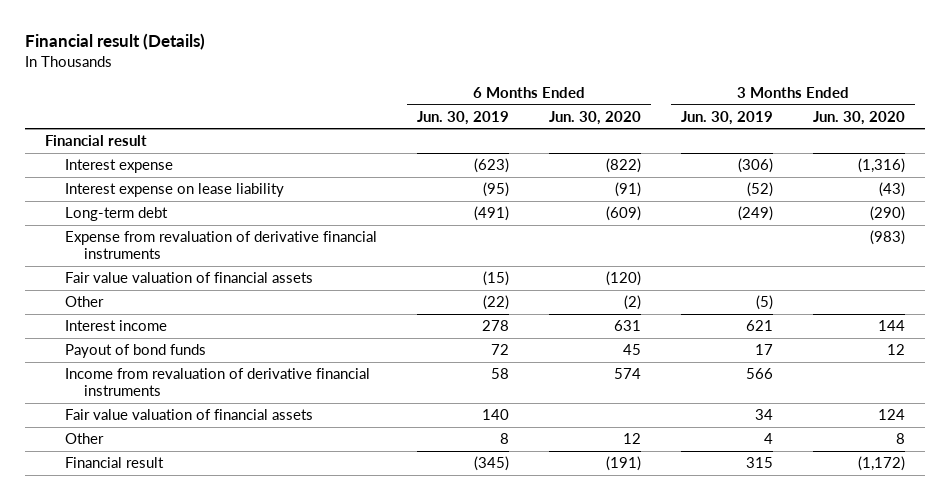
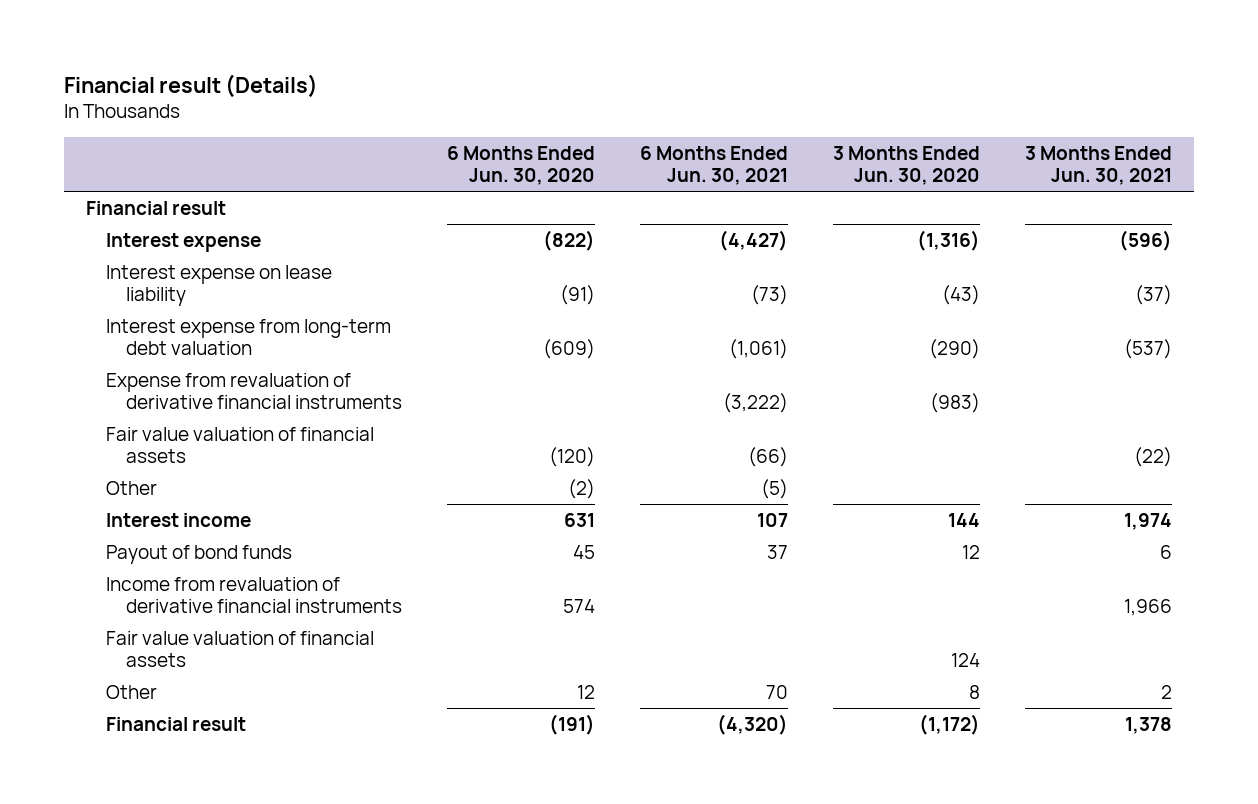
[416,110,509,125] Jun. 30, 2019 -> none
[681,110,774,125] Jun. 30, 2019 -> none
none -> [639,146,788,185] 6 Months Ended Jun. 30, 2021
none -> [1024,146,1172,185] 3 Months Ended Jun. 30, 2021
[64,206,168,221] Long-term debt -> [106,319,392,355] Interest expense from long-term debt valuation

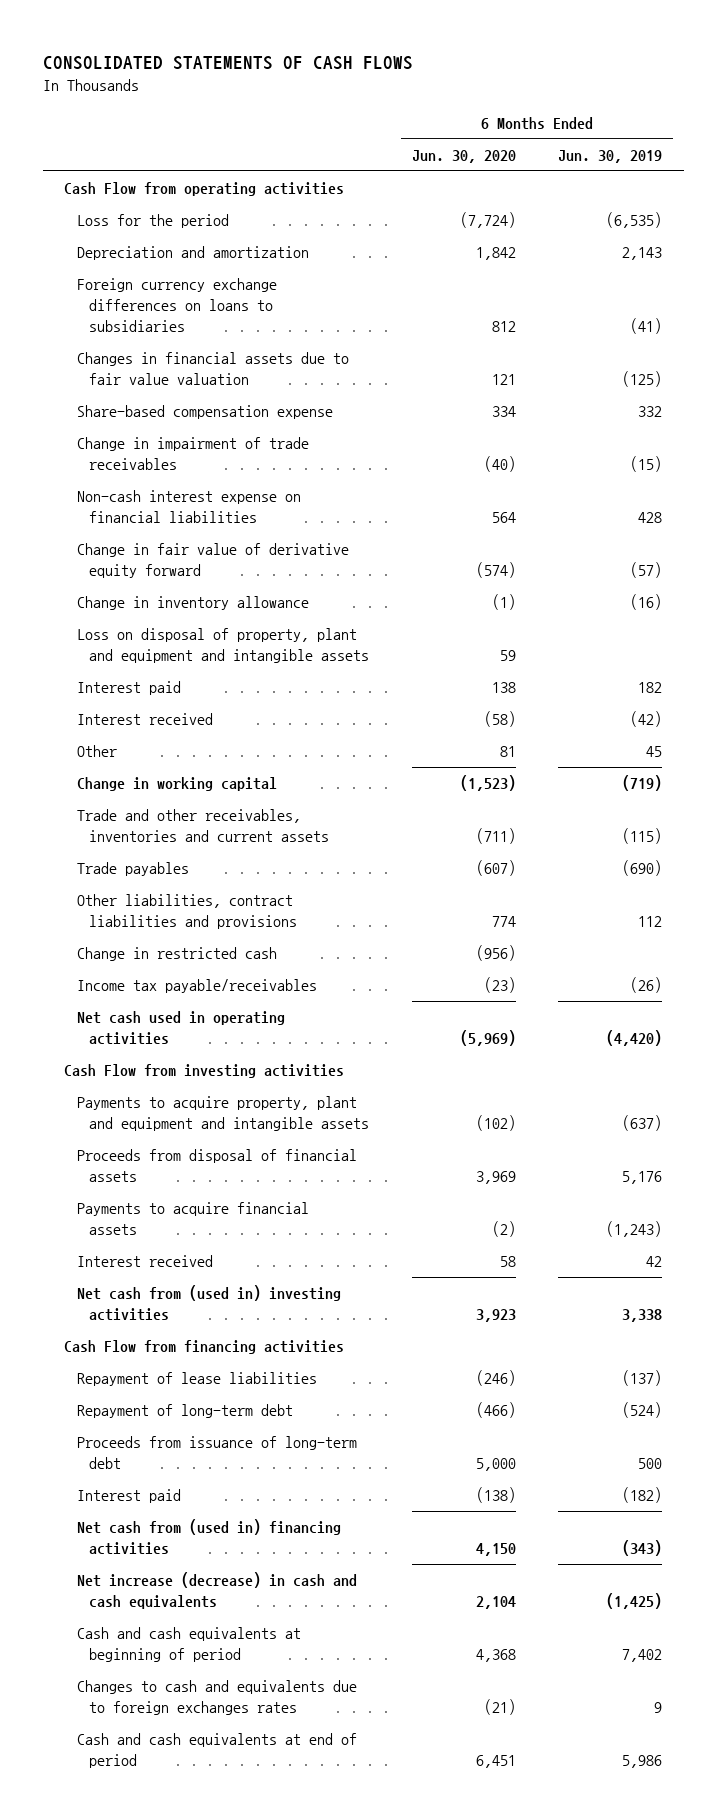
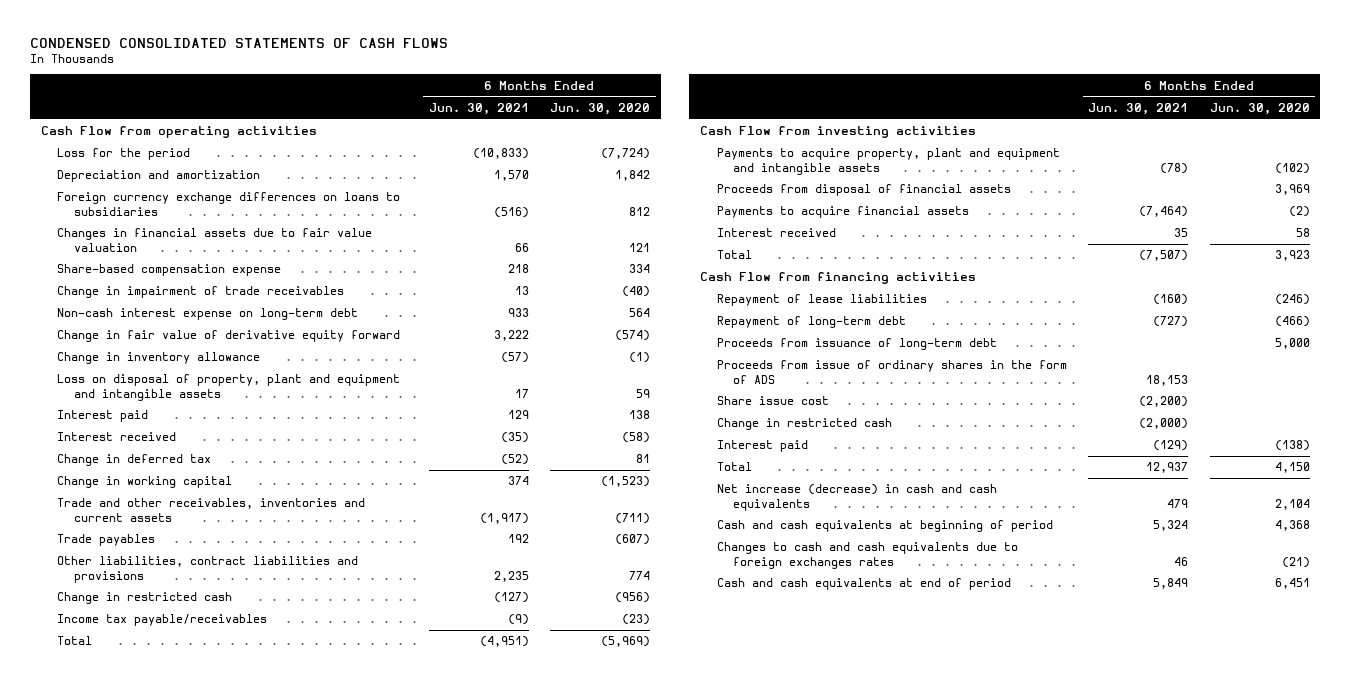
[42,56,413,71] CONSOLIDATED STATEMENTS OF CASH FLOWS -> [29,37,448,48] CONDENSED CONSOLIDATED STATEMENTS OF CASH FLOWS
[558,149,663,163] Jun. 30, 2019 -> none
none -> [428,102,529,115] Jun. 30, 2021
[76,490,301,523] Non-cash interest expense on financial liabilities -> [57,308,359,321] Non-cash interest expense on long-term debt
[76,745,117,758] Other -> [57,454,212,467] Change in deferred tax
[76,1011,285,1045] Net cash used in operating activities -> [57,636,93,646] Total
[76,1285,341,1321] Net cash from (used in) investing activities -> [716,250,752,260] Total
none -> [716,360,1067,384] Proceeds from issue of ordinary shares in the form of ADS
none -> [716,396,829,406] Share issue cost
none -> [716,418,892,431] Change in restricted cash
[76,1519,341,1555] Net cash from (used in) financing activities -> [716,462,752,472] Total
[76,1680,357,1715] Changes to cash and equivalents due to foreign exchanges rates -> [716,542,1018,569] Changes to cash and cash equivalents due to foreign exchanges rates

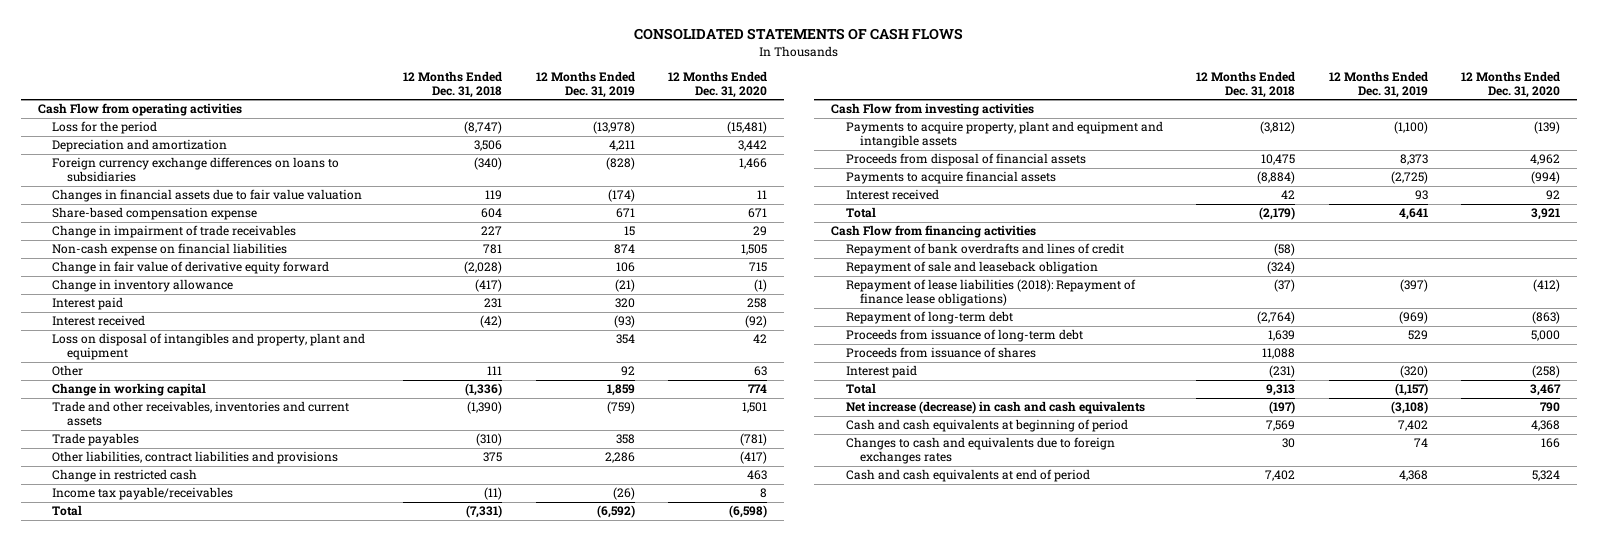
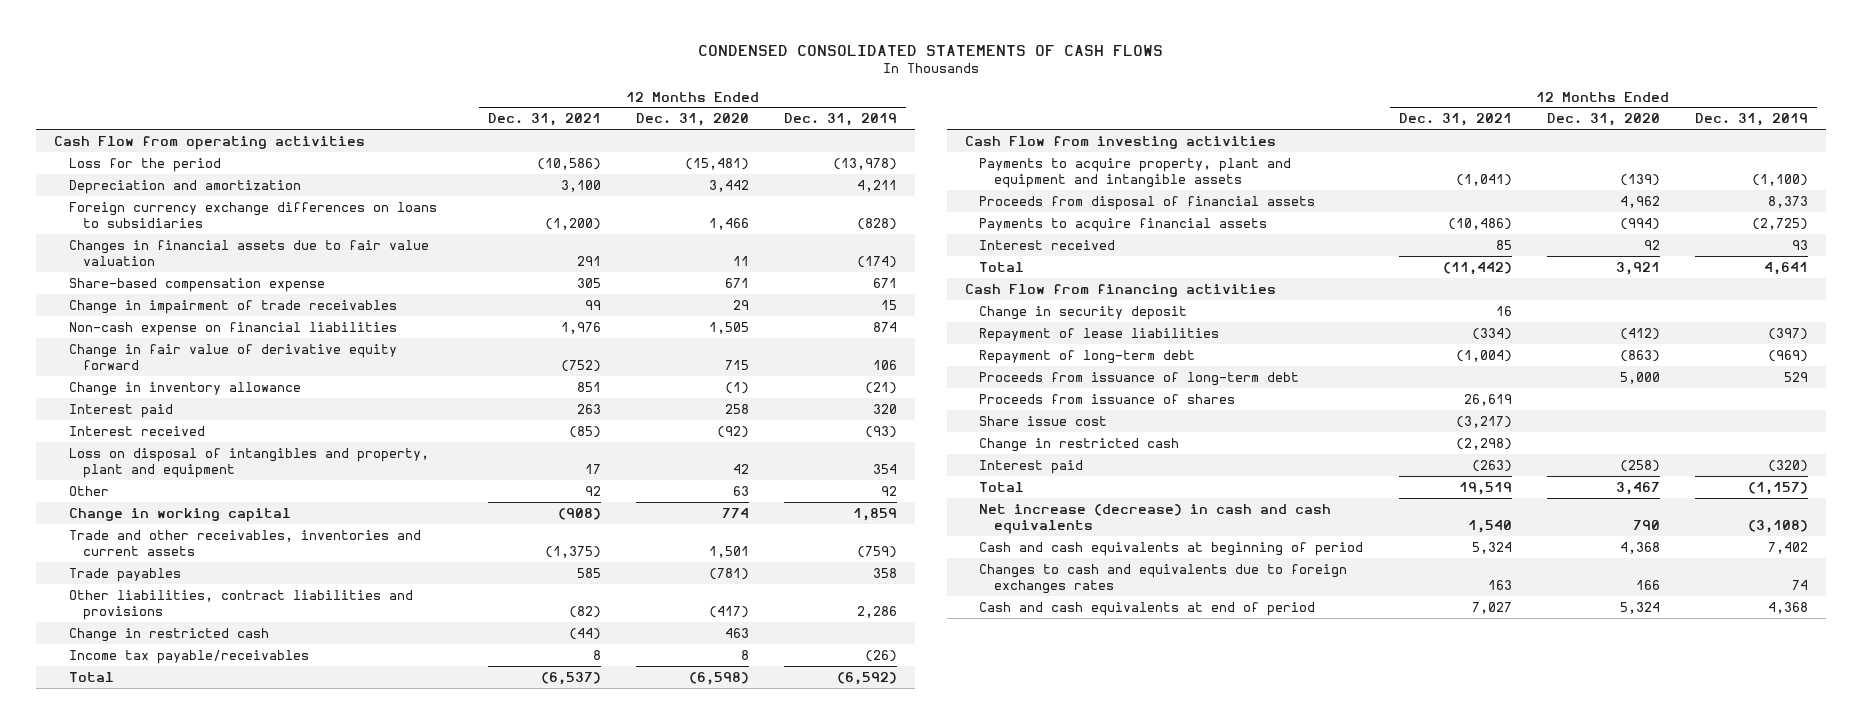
[633,28,963,41] CONSOLIDATED STATEMENTS OF CASH FLOWS -> [698,45,1164,57] CONDENSED CONSOLIDATED STATEMENTS OF CASH FLOWS
[402,70,502,98] 12 Months Ended Dec. 31, 2018 -> none
none -> [487,113,601,127] Dec. 31, 2021
[845,243,1124,257] Repayment of bank overdrafts and lines of credit -> none
[845,261,1098,275] Repayment of sale and leaseback obligation -> none
none -> [979,305,1188,320] Change in security deposit
[845,279,1136,307] Repayment of lease liabilities (2018): Repayment of finance lease obligations) -> [979,327,1220,342] Repayment of lease liabilities
none -> [979,415,1108,426] Share issue cost
none -> [979,437,1180,452] Change in restricted cash

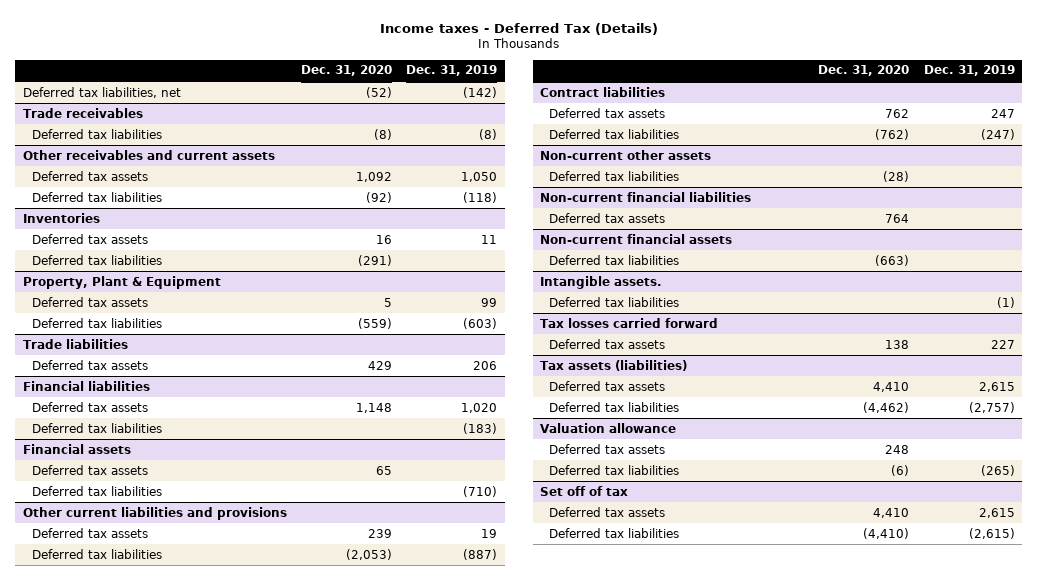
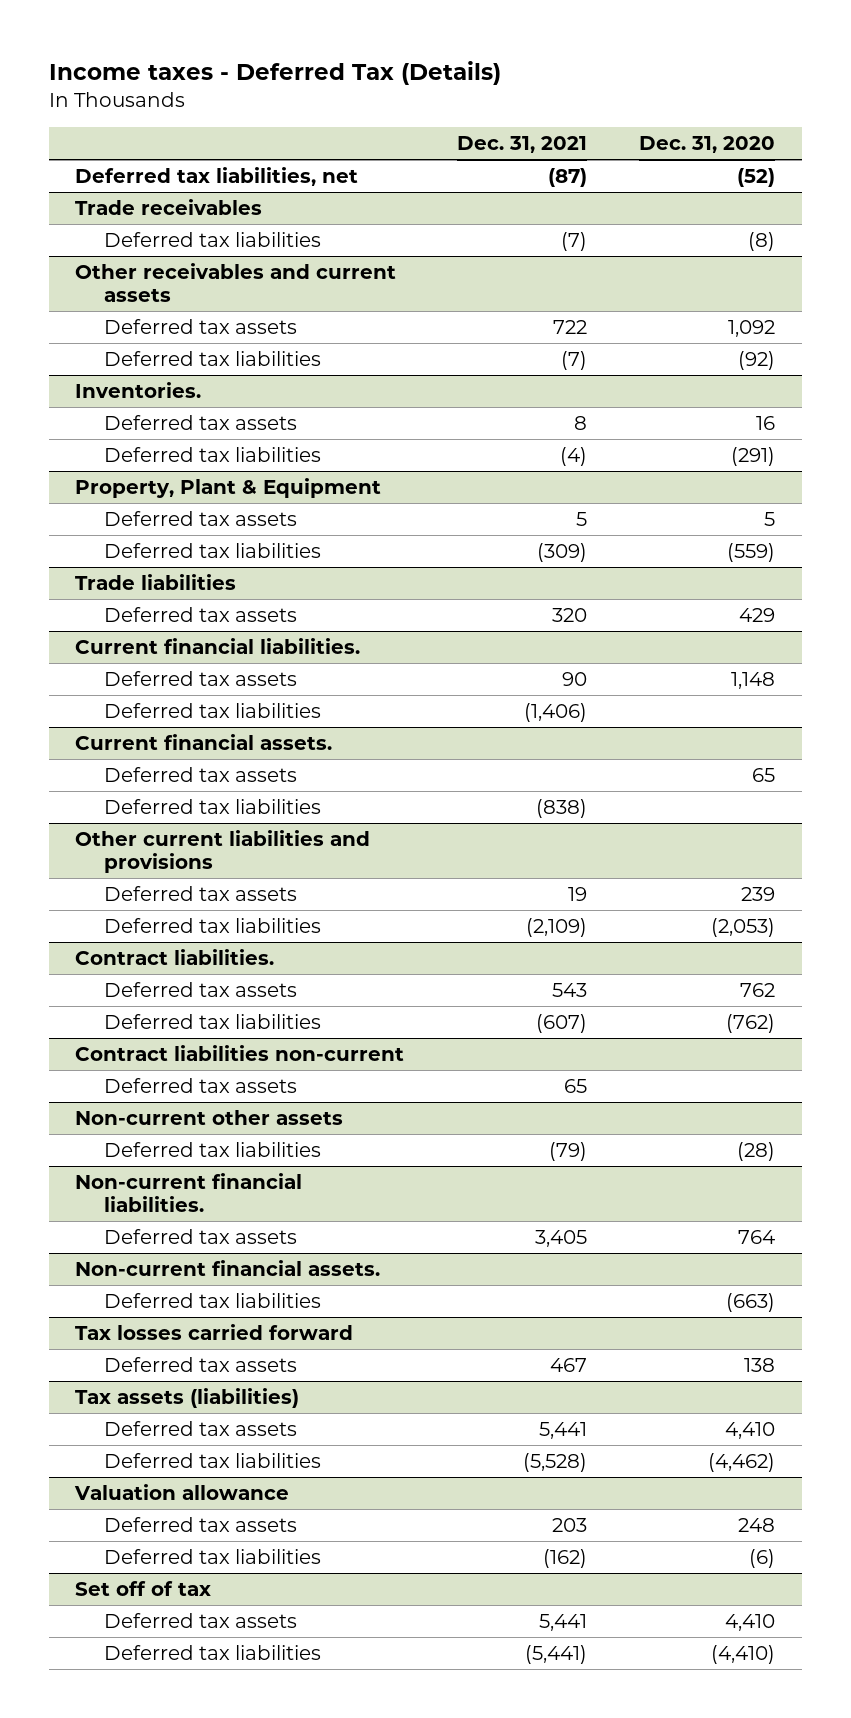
[406,65,498,77] Dec. 31, 2019 -> none
none -> [456,136,587,154] Dec. 31, 2021
[22,212,100,223] Inventories -> [75,382,202,399] Inventories.
[22,380,150,391] Financial liabilities -> [75,638,361,655] Current financial liabilities.
[22,443,131,454] Financial assets -> [75,734,333,751] Current financial assets.
[539,86,665,97] Contract liabilities -> [75,949,275,966] Contract liabilities.
none -> [75,1045,405,1062] Contract liabilities non-current
none -> [103,1078,297,1094] Deferred tax assets
[539,191,751,202] Non-current financial liabilities -> [75,1173,303,1213] Non-current financial liabilities.
[539,233,732,244] Non-current financial assets -> [75,1260,381,1277] Non-current financial assets.
[539,275,662,289] Intangible assets. -> none
[549,296,680,307] Deferred tax liabilities -> none

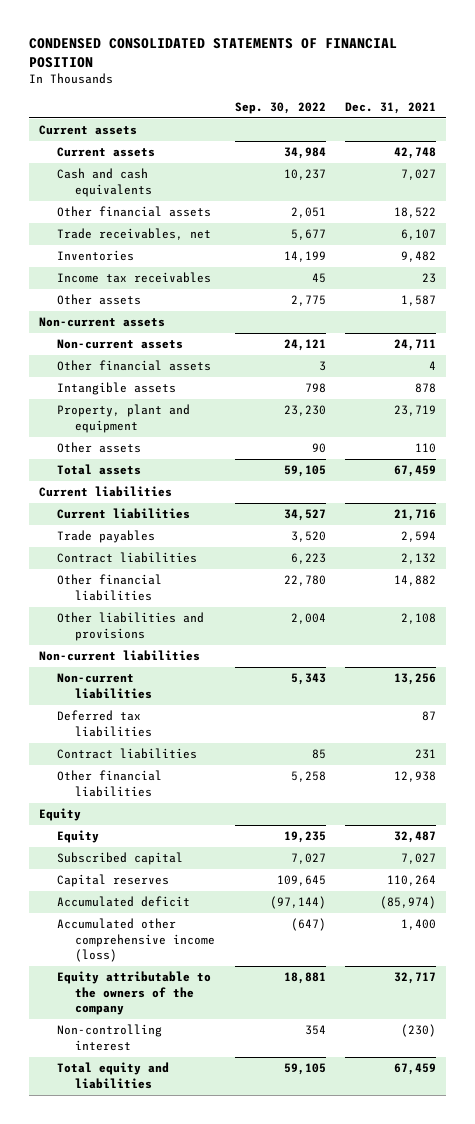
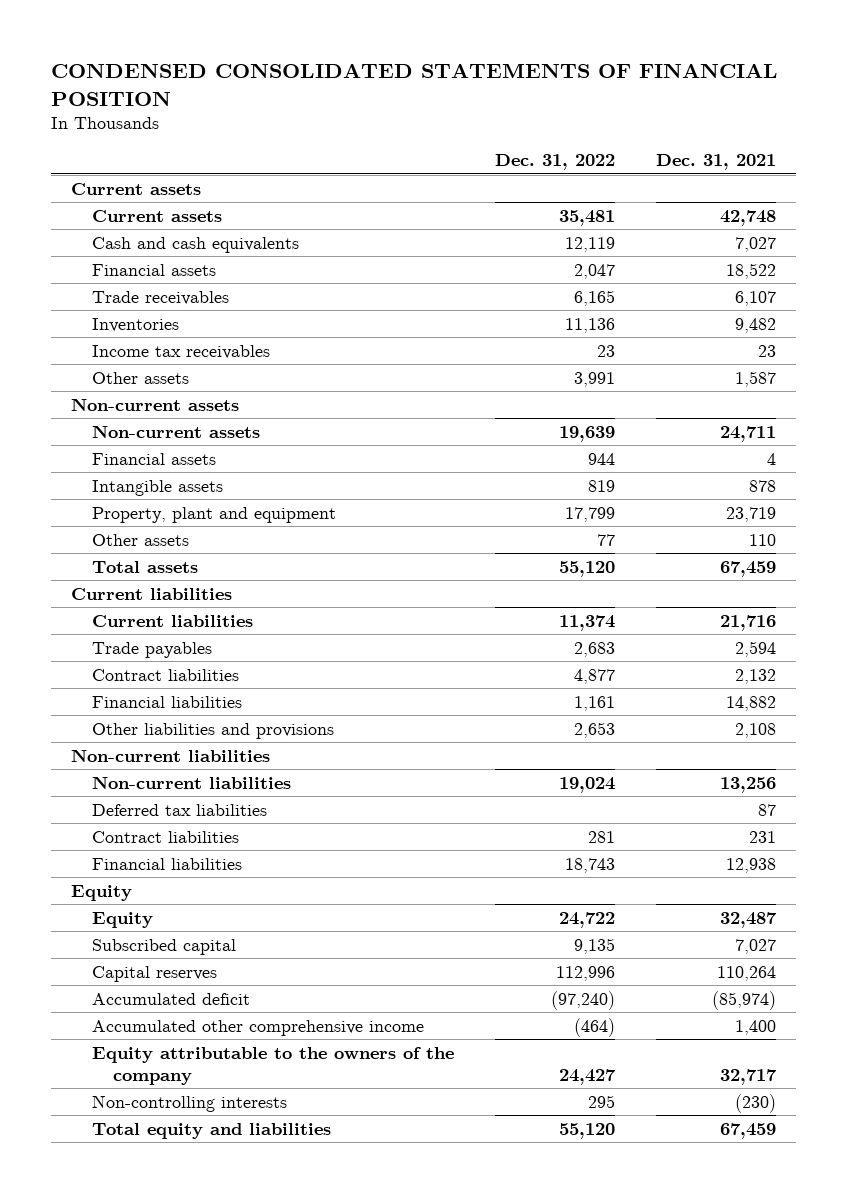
[234,101,326,114] Sep. 30, 2022 -> none
none -> [494,154,615,171] Dec. 31, 2022
[57,206,212,218] Other financial assets -> [92,263,217,276] Financial assets
[57,228,212,241] Trade receivables, net -> [92,290,230,305] Trade receivables
[57,360,212,372] Other financial assets -> [92,452,217,465] Financial assets
[57,574,163,601] Other financial liabilities -> [92,695,243,708] Financial liabilities
[57,770,163,797] Other financial liabilities -> [92,857,243,870] Financial liabilities
[57,918,216,963] Accumulated other comprehensive income (loss) -> [92,1019,425,1036] Accumulated other comprehensive income
[57,1024,163,1051] Non-controlling interest -> [92,1094,288,1112] Non-controlling interests

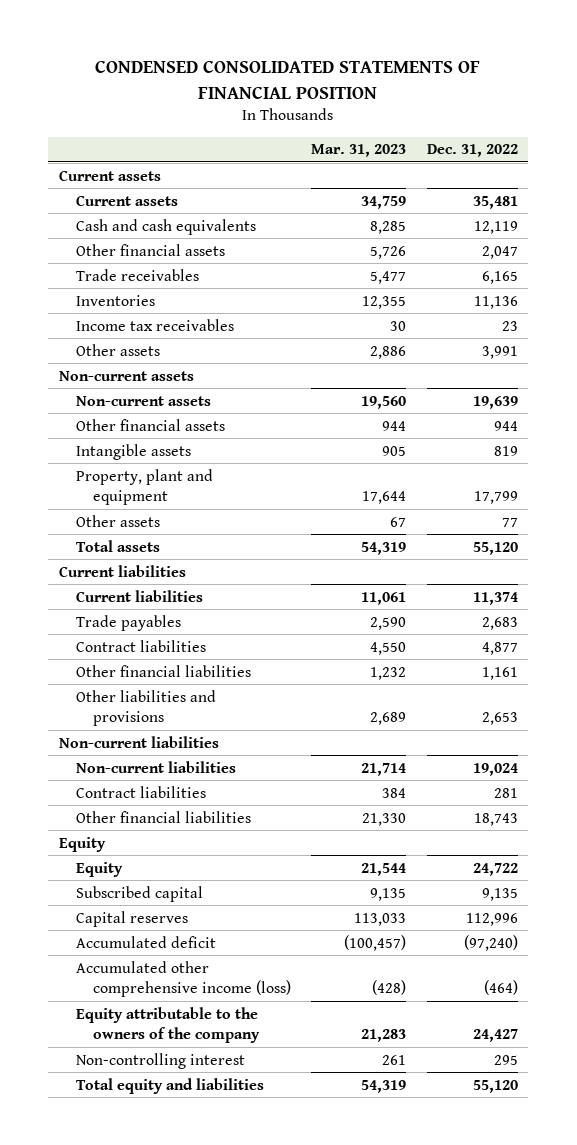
[655,154,776,171] Dec. 31, 2021 -> none
none -> [311,144,407,158] Mar. 31, 2023
[92,263,217,276] Financial assets -> [75,243,225,256] Other financial assets
[92,452,217,465] Financial assets -> [75,418,225,431] Other financial assets
[92,695,243,708] Financial liabilities -> [75,664,251,677] Other financial liabilities
[92,803,268,816] Deferred tax liabilities -> none
[92,857,243,870] Financial liabilities -> [75,810,251,823] Other financial liabilities
[92,1019,425,1036] Accumulated other comprehensive income -> [75,960,291,998] Accumulated other comprehensive income (loss)
[92,1094,288,1112] Non-controlling interests -> [75,1052,245,1069] Non-controlling interest

